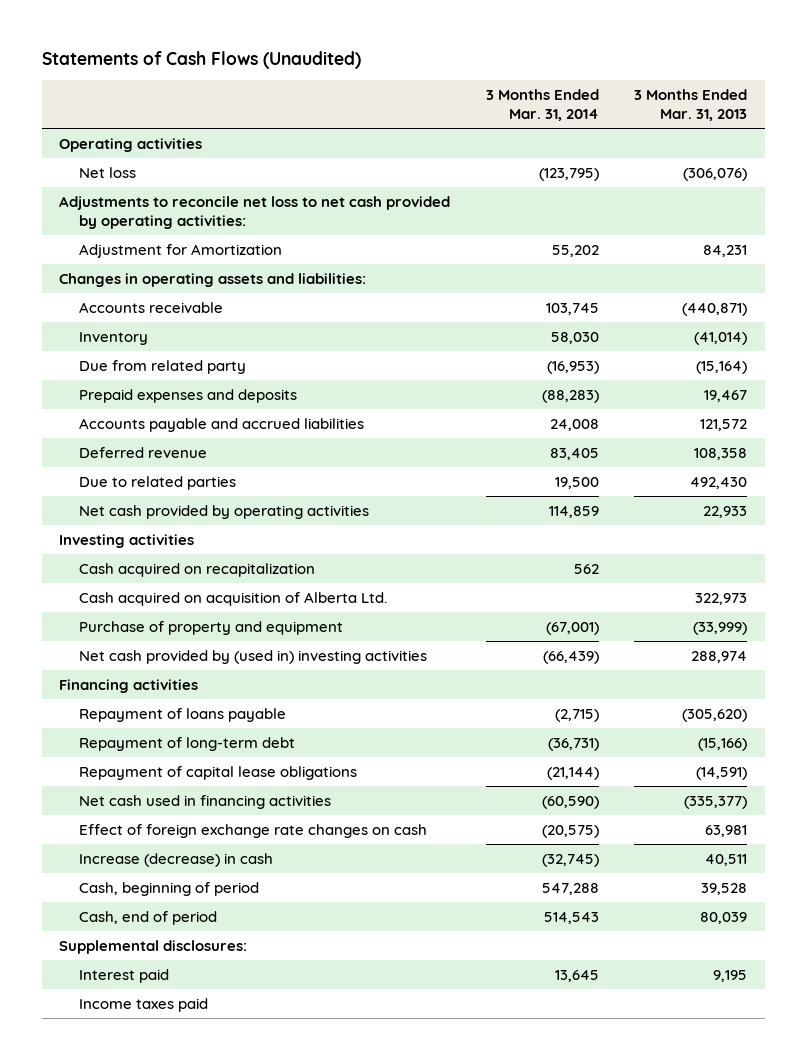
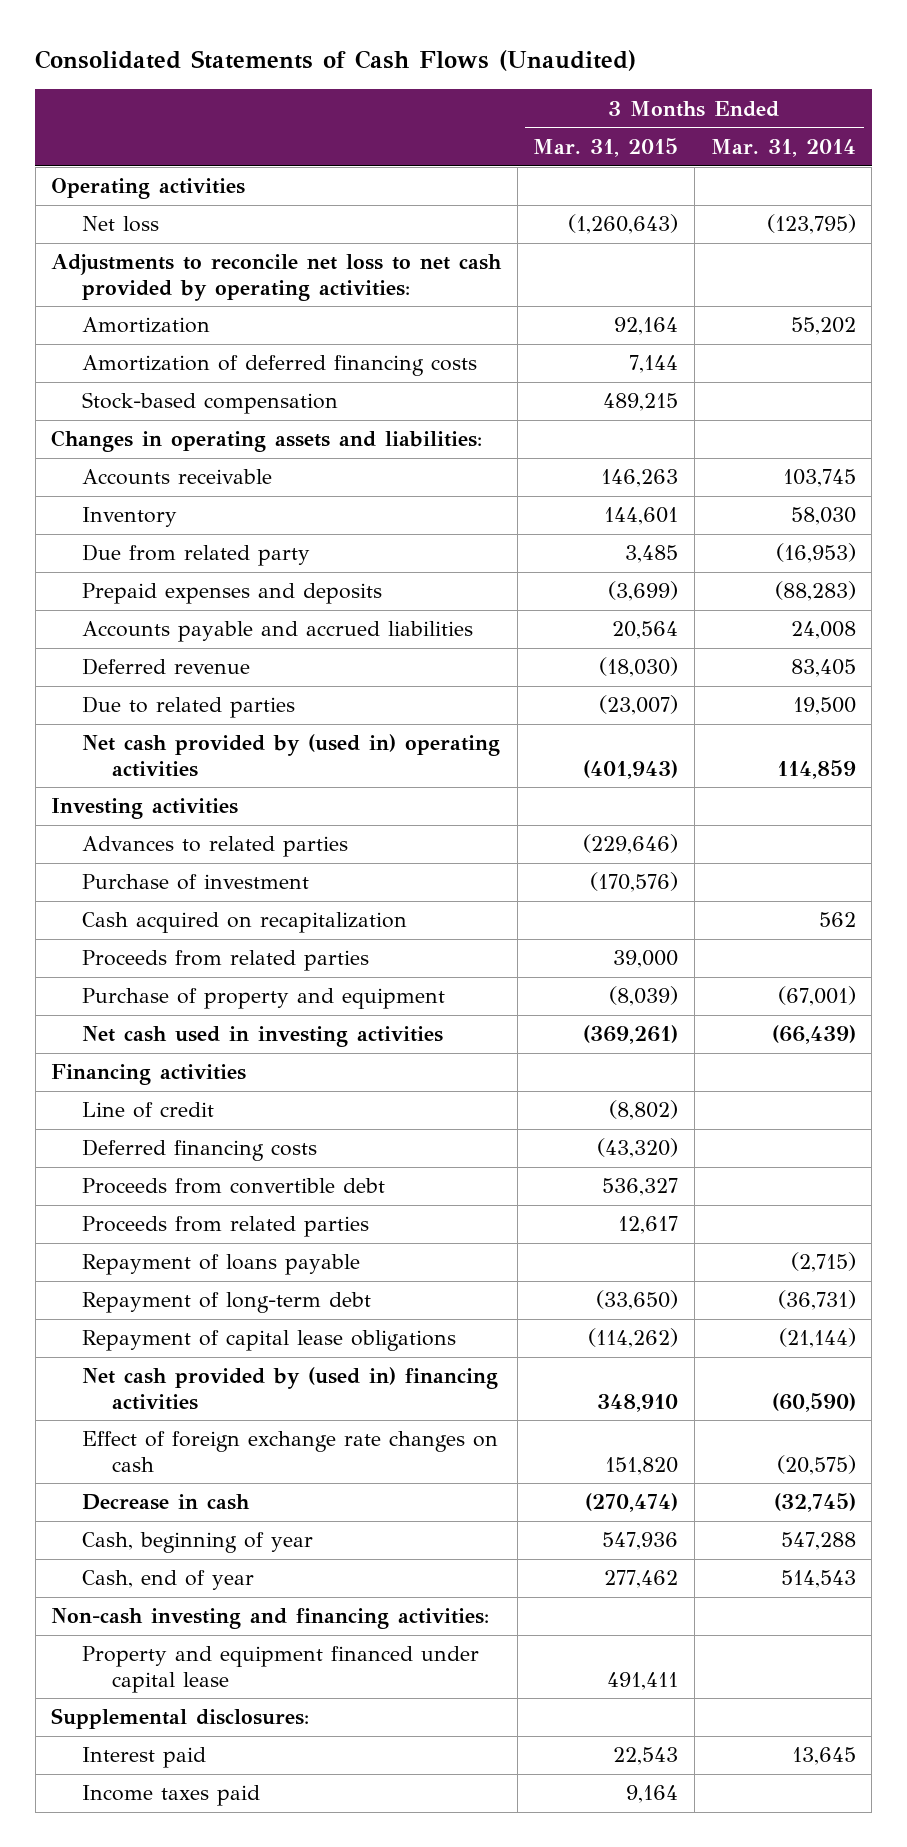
[41,51,361,70] Statements of Cash Flows (Unaudited) -> [35,50,637,72] Consolidated Statements of Cash Flows (Unaudited)
[634,88,748,122] 3 Months Ended Mar. 31, 2013 -> none
none -> [533,137,679,157] Mar. 31, 2015
[79,243,283,258] Adjustment for Amortization -> [81,317,210,334] Amortization
none -> [81,355,477,377] Amortization of deferred financing costs
none -> [81,392,338,415] Stock-based compensation
[79,504,370,519] Net cash provided by operating activities -> [81,734,500,777] Net cash provided by (used in) operating activities
none -> [81,836,348,858] Advances to related parties
none -> [81,874,309,891] Purchase of investment
[79,591,388,606] Cash acquired on acquisition of Alberta Ltd. -> none
none -> [81,950,369,972] Proceeds from related parties
[79,649,428,664] Net cash provided by (used in) investing activities -> [81,1026,443,1048] Net cash used in investing activities
none -> [81,1102,214,1119] Line of credit
none -> [81,1139,317,1162] Deferred financing costs
none -> [81,1178,385,1195] Proceeds from convertible debt
none -> [81,1216,369,1238] Proceeds from related parties
[79,794,332,809] Net cash used in financing activities -> [81,1367,498,1410] Net cash provided by (used in) financing activities
[79,852,274,867] Increase (decrease) in cash -> [81,1494,250,1511] Decrease in cash
[79,881,260,896] Cash, beginning of period -> [81,1532,313,1554] Cash, beginning of year
[79,910,218,925] Cash, end of period -> [81,1570,254,1591] Cash, end of year
none -> [51,1608,490,1630] Non-cash investing and financing activities:
none -> [81,1646,479,1693] Property and equipment financed under capital lease

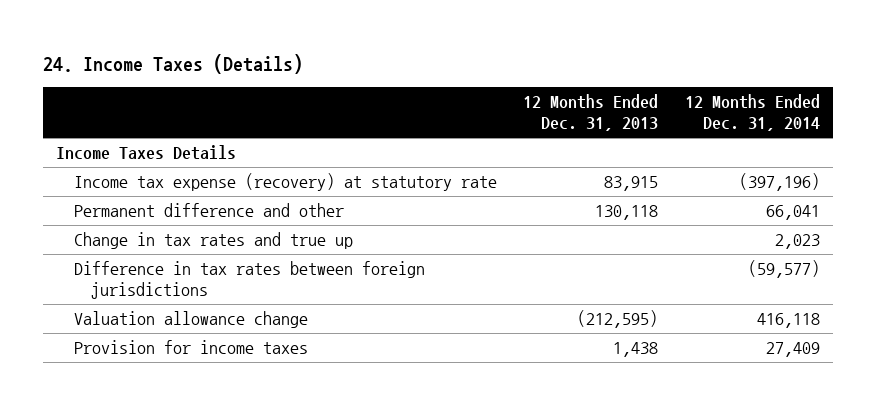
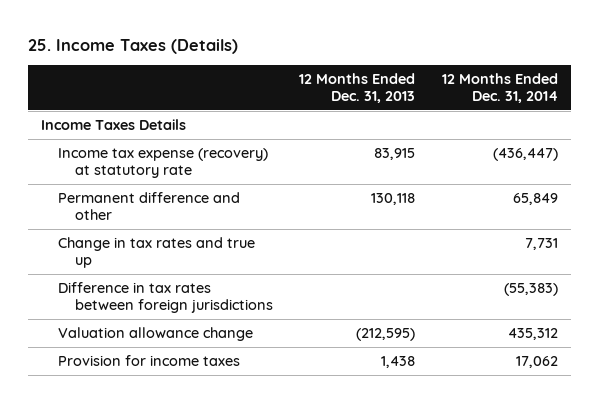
[42,53,303,74] 24. Income Taxes (Details) -> [28,38,239,54] 25. Income Taxes (Details)
[739,172,821,191] (397,196) -> [492,148,558,162] (436,447)
[766,204,821,220] 66,041 -> [512,193,558,206] 65,849
[775,233,821,249] 2,023 -> [524,238,558,251] 7,731
[748,259,821,278] (59,577) -> [503,283,558,297] (55,383)
[757,312,821,328] 416,118 -> [507,328,558,341] 435,312
[766,341,821,357] 27,409 -> [515,356,558,369] 17,062

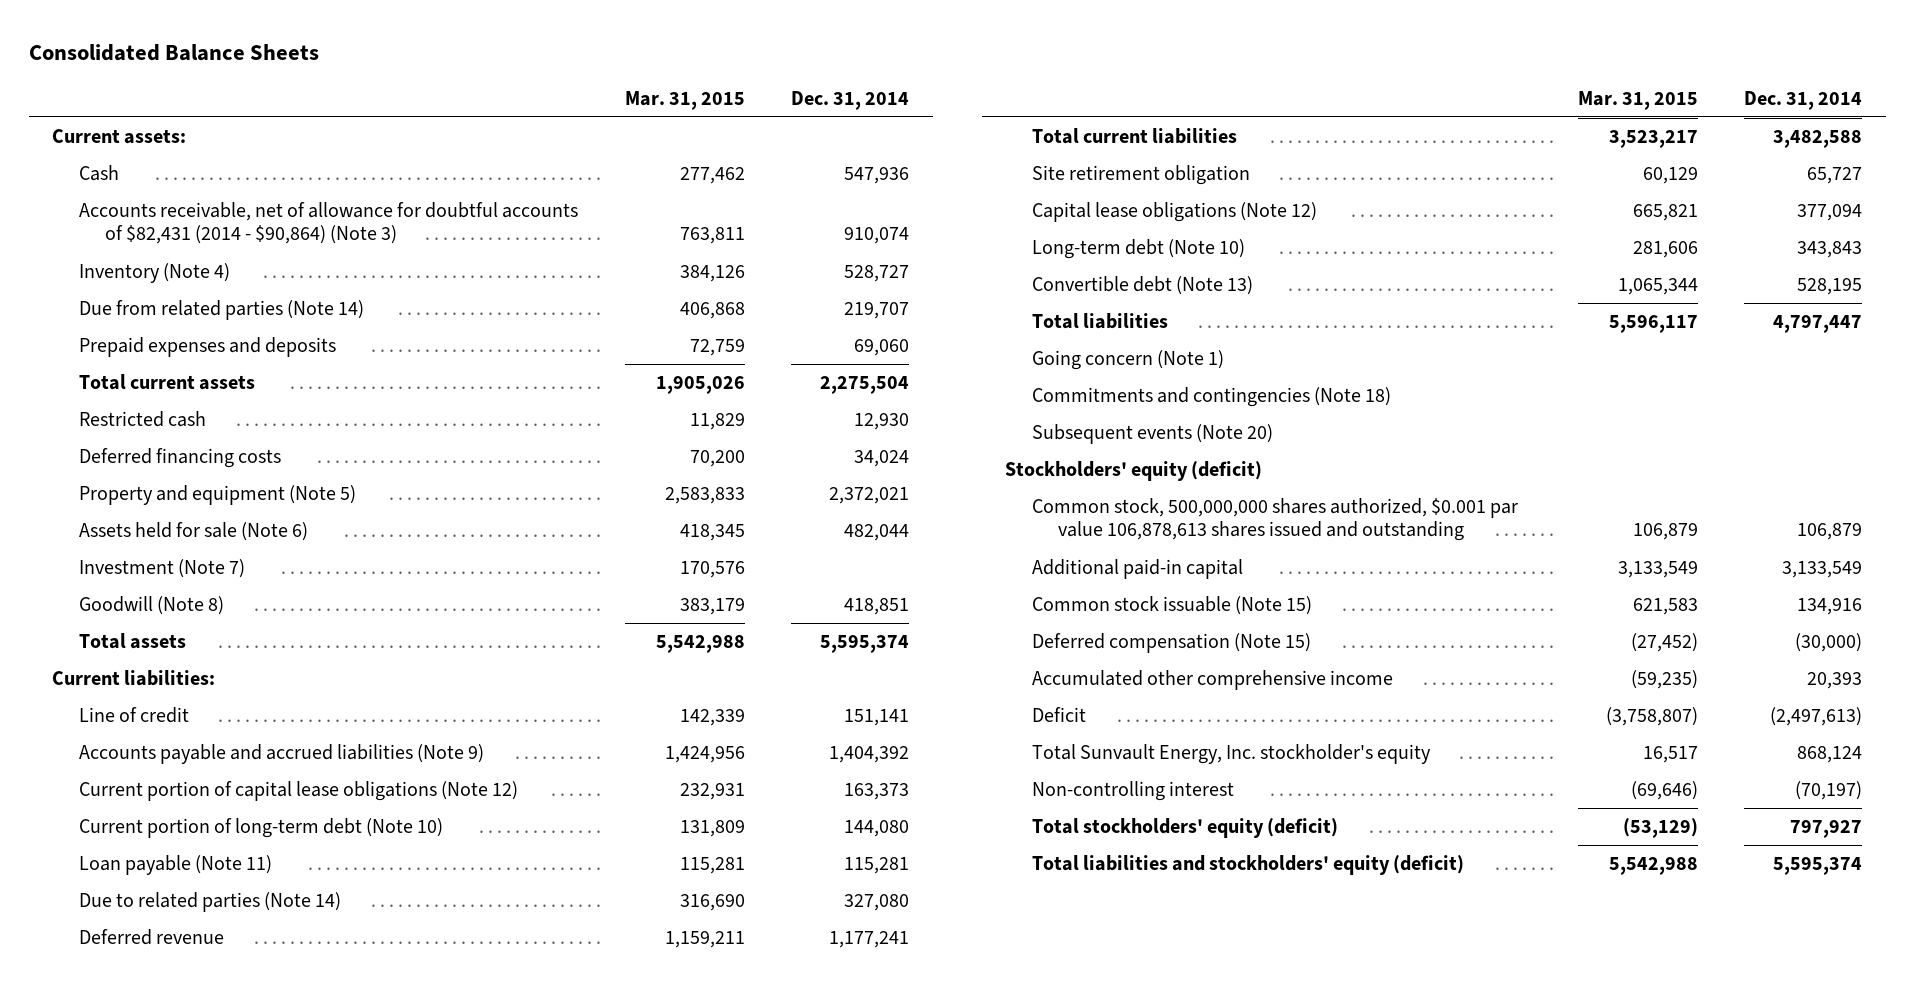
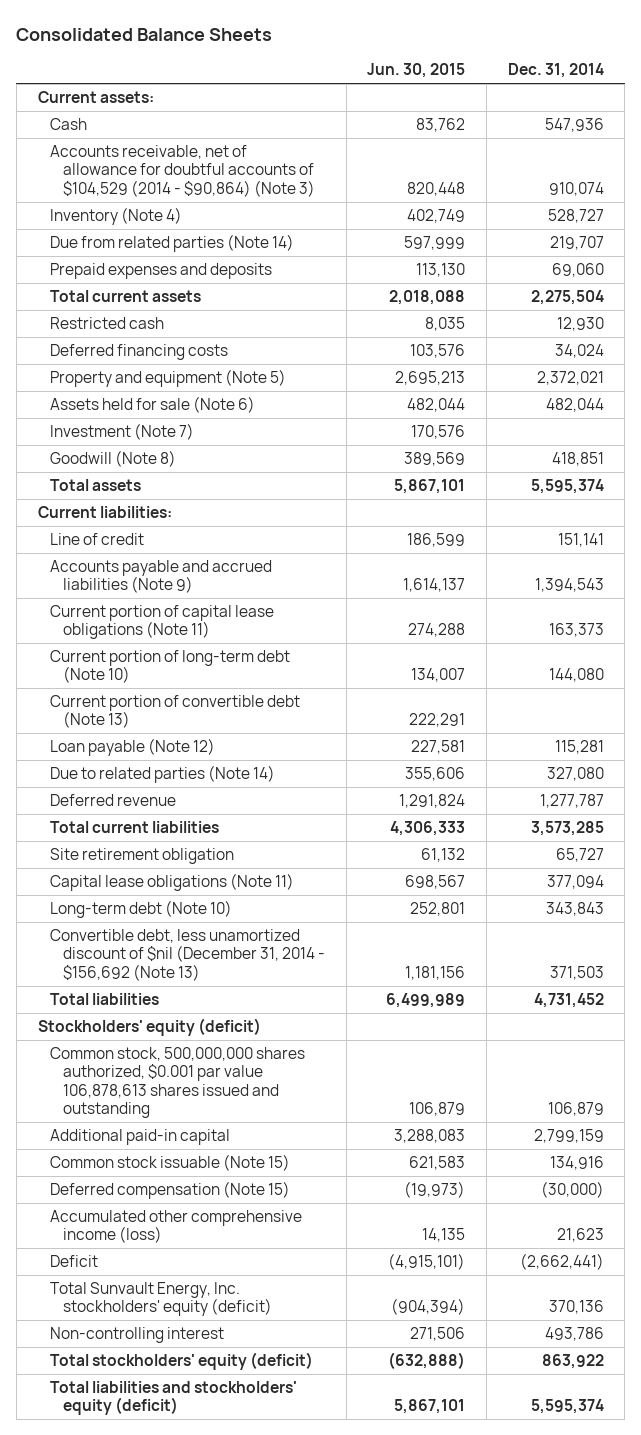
[624,90,745,110] Mar. 31, 2015 -> none
none -> [367,63,466,79] Jun. 30, 2015
[78,202,578,245] Accounts receivable, net of allowance for doubtful accounts of $82,431 (2014 - $90,864) (Note 3) -> [50,145,316,197] Accounts receivable, net of allowance for doubtful accounts of $104,529 (2014 - $90,864) (Note 3)
[829,746,910,764] 1,404,392 -> [534,578,604,593] 1,394,543
[78,781,518,802] Current portion of capital lease obligations (Note 12) -> [50,605,275,640] Current portion of capital lease obligations (Note 11)
none -> [50,695,301,729] Current portion of convertible debt (Note 13)
[78,855,272,876] Loan payable (Note 11) -> [50,738,216,757] Loan payable (Note 12)
[829,931,910,949] 1,177,241 -> [539,794,604,809] 1,277,787
[1773,130,1863,149] 3,482,588 -> [530,821,604,837] 3,573,285
[1031,202,1317,223] Capital lease obligations (Note 12) -> [50,873,295,892] Capital lease obligations (Note 11)
[1031,350,1224,371] Going concern (Note 1) -> none
[1031,387,1391,408] Commitments and contingencies (Note 18) -> none
[1031,424,1273,445] Subsequent events (Note 20) -> none
[1031,276,1253,296] Convertible debt (Note 13) -> [50,929,326,981] Convertible debt, less unamortized discount of $nil (December 31, 2014 - $156,692 (Note 13)
[1797,278,1863,296] 528,195 -> [549,965,604,980] 371,503
[1773,315,1863,334] 4,797,447 -> [533,993,604,1009] 4,731,452
[1782,561,1863,579] 3,133,549 -> [533,1129,604,1144] 2,799,159
[1031,670,1393,691] Accumulated other comprehensive income -> [50,1210,303,1244] Accumulated other comprehensive income (loss)
[1807,672,1863,690] 20,393 -> [556,1228,604,1243] 21,623
[1770,707,1863,727] (2,497,613) -> [519,1253,604,1271] (2,662,441)
[1031,744,1431,765] Total Sunvault Energy, Inc. stockholder's equity -> [50,1282,273,1317] Total Sunvault Energy, Inc. stockholders' equity (deficit)
[1797,746,1863,764] 868,124 -> [548,1300,604,1315] 370,136
[1795,781,1863,801] (70,197) -> [544,1327,604,1342] 493,786
[1790,820,1863,839] 797,927 -> [541,1354,604,1370] 863,922

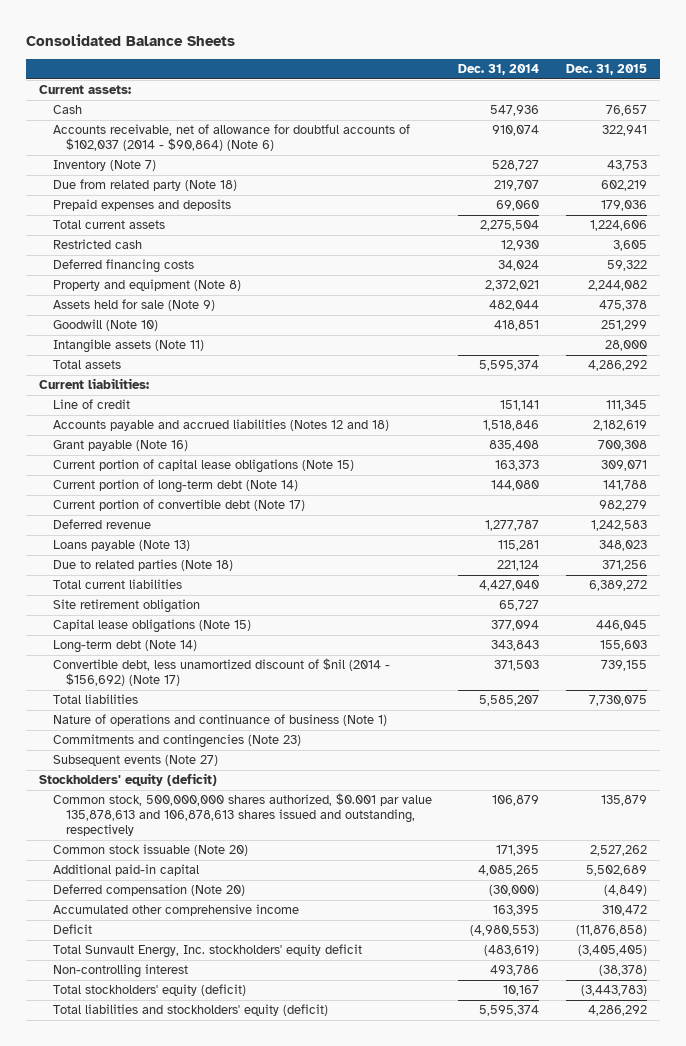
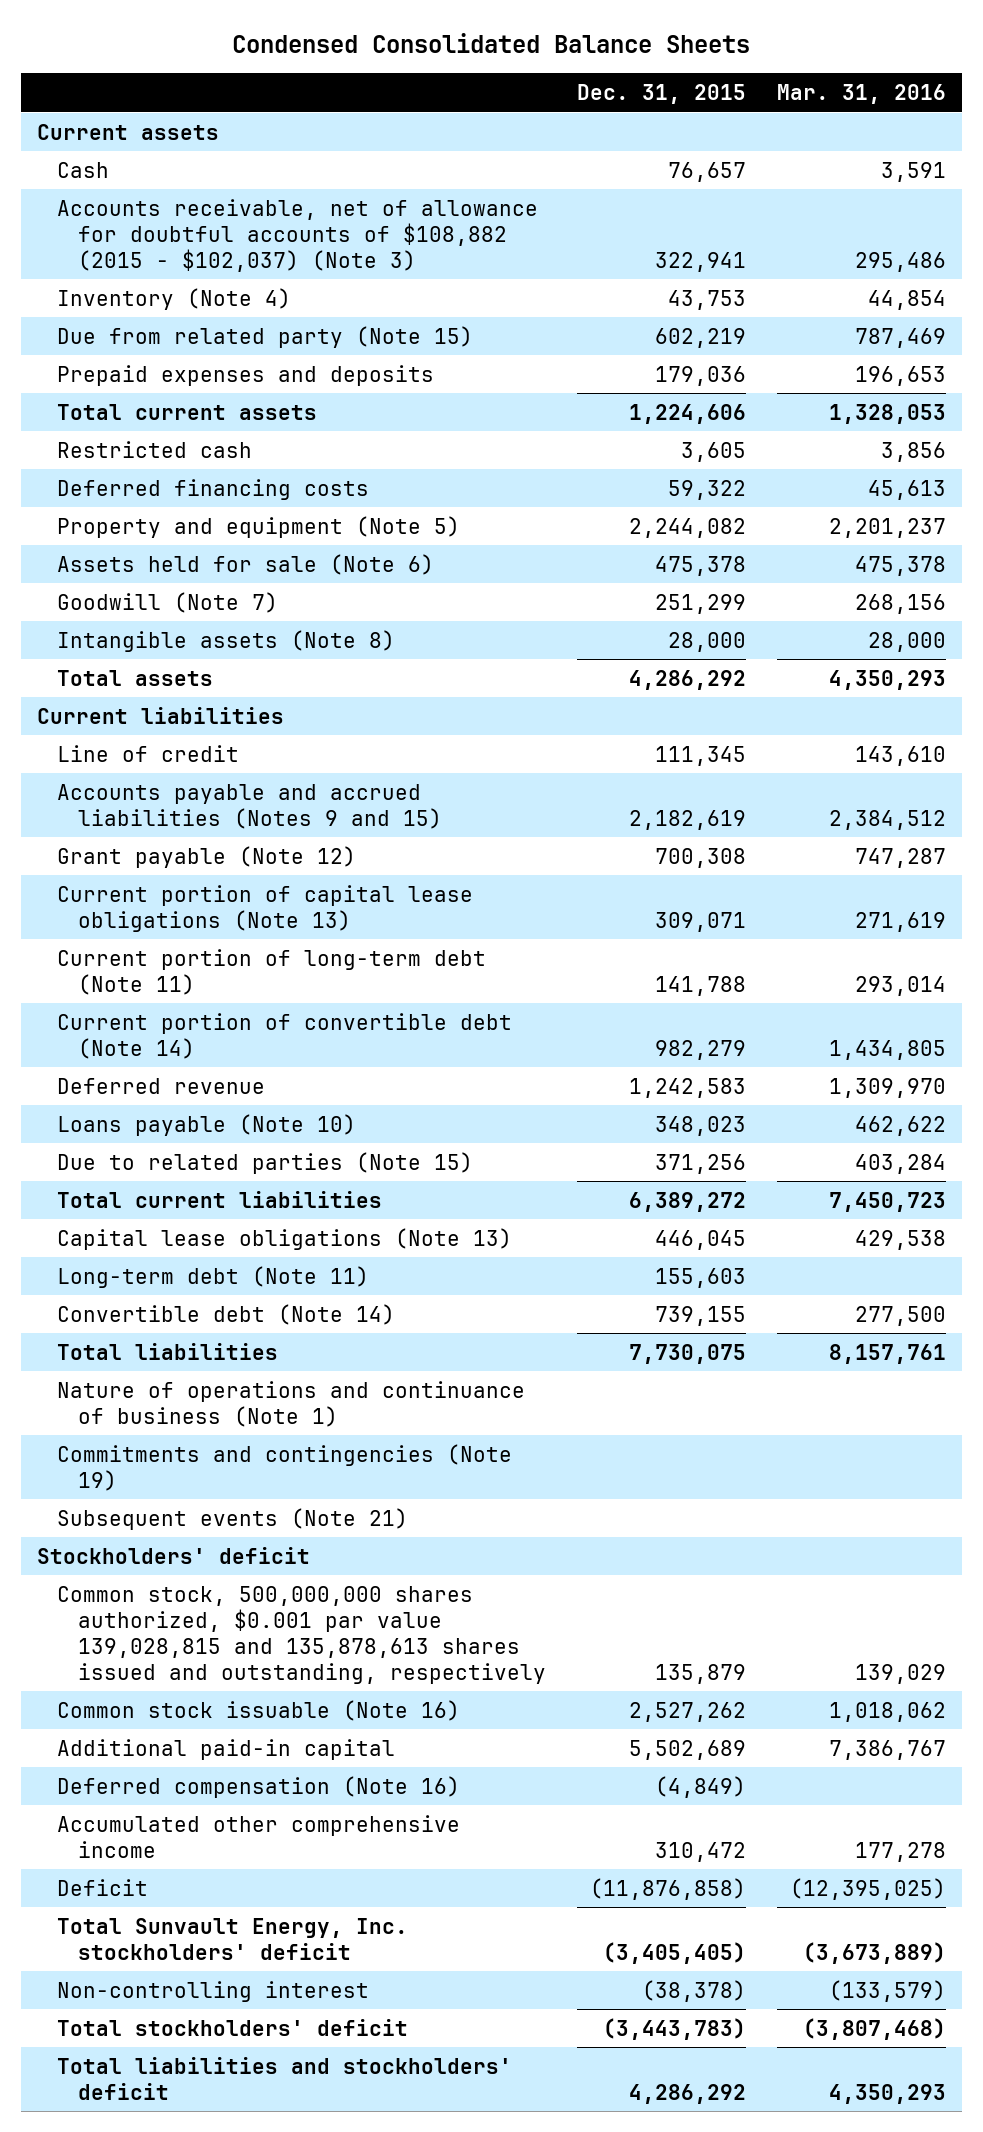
[26,33,236,46] Consolidated Balance Sheets -> [232,32,751,53] Condensed Consolidated Balance Sheets
[458,64,540,76] Dec. 31, 2014 -> none
none -> [777,83,947,104] Mar. 31, 2016
[39,85,132,95] Current assets: -> [36,123,219,140] Current assets
[52,124,410,152] Accounts receivable, net of allowance for doubtful accounts of $102,037 (2014 - $90,864) (Note 6) -> [57,198,539,272] Accounts receivable, net of allowance for doubtful accounts of $108,882 (2015 - $102,037) (Note 3)
[52,160,156,172] Inventory (Note 7) -> [57,287,292,310] Inventory (Note 4)
[52,179,237,192] Due from related party (Note 18) -> [57,325,474,348] Due from related party (Note 15)
[52,279,241,292] Property and equipment (Note 8) -> [57,515,461,538] Property and equipment (Note 5)
[52,299,215,312] Assets held for sale (Note 9) -> [57,553,435,575] Assets held for sale (Note 6)
[52,319,158,332] Goodwill (Note 10) -> [57,591,279,613] Goodwill (Note 7)
[52,339,204,354] Intangible assets (Note 11) -> [57,629,396,652] Intangible assets (Note 8)
[39,378,150,390] Current liabilities: -> [36,706,284,724] Current liabilities
[52,419,389,432] Accounts payable and accrued liabilities (Notes 12 and 18) -> [57,783,442,829] Accounts payable and accrued liabilities (Notes 9 and 15)
[52,440,188,452] Grant payable (Note 16) -> [57,845,357,868] Grant payable (Note 12)
[52,459,354,474] Current portion of capital lease obligations (Note 15) -> [57,884,474,932] Current portion of capital lease obligations (Note 13)
[52,479,298,494] Current portion of long-term debt (Note 14) -> [57,948,487,995] Current portion of long-term debt (Note 11)
[52,499,305,512] Current portion of convertible debt (Note 17) -> [57,1012,513,1059] Current portion of convertible debt (Note 14)
[52,540,190,552] Loans payable (Note 13) -> [57,1113,357,1136] Loans payable (Note 10)
[52,559,233,572] Due to related parties (Note 18) -> [57,1151,474,1174] Due to related parties (Note 15)
[52,599,200,614] Site retirement obligation -> none
[52,619,251,634] Capital lease obligations (Note 15) -> [57,1227,513,1250] Capital lease obligations (Note 13)
[52,640,197,654] Long-term debt (Note 14) -> [57,1265,370,1288] Long-term debt (Note 11)
[52,658,390,687] Convertible debt, less unamortized discount of $nil (2014 - $156,692) (Note 17) -> [57,1303,396,1325] Convertible debt (Note 14)
[52,734,301,749] Commitments and contingencies (Note 23) -> [57,1443,513,1491] Commitments and contingencies (Note 19)
[52,755,218,767] Subsequent events (Note 27) -> [57,1507,409,1530] Subsequent events (Note 21)
[39,773,218,787] Stockholders' equity (deficit) -> [36,1546,310,1564] Stockholders' deficit
[52,793,432,836] Common stock, 500,000,000 shares authorized, $0.001 par value 135,878,613 and 106,878,613 shares issued and outstanding, respectively -> [57,1585,546,1684] Common stock, 500,000,000 shares authorized, $0.001 par value 139,028,815 and 135,878,613 shares issued and outstanding, respectively
[52,844,248,857] Common stock issuable (Note 20) -> [57,1699,461,1721] Common stock issuable (Note 16)
[52,884,245,897] Deferred compensation (Note 20) -> [57,1775,461,1798] Deferred compensation (Note 16)
[52,944,362,959] Total Sunvault Energy, Inc. stockholders' equity deficit -> [57,1917,409,1960] Total Sunvault Energy, Inc. stockholders' deficit
[52,984,246,997] Total stockholders' equity (deficit) -> [57,2018,409,2036] Total stockholders' deficit
[52,1004,328,1017] Total liabilities and stockholders' equity (deficit) -> [57,2056,513,2100] Total liabilities and stockholders' deficit

